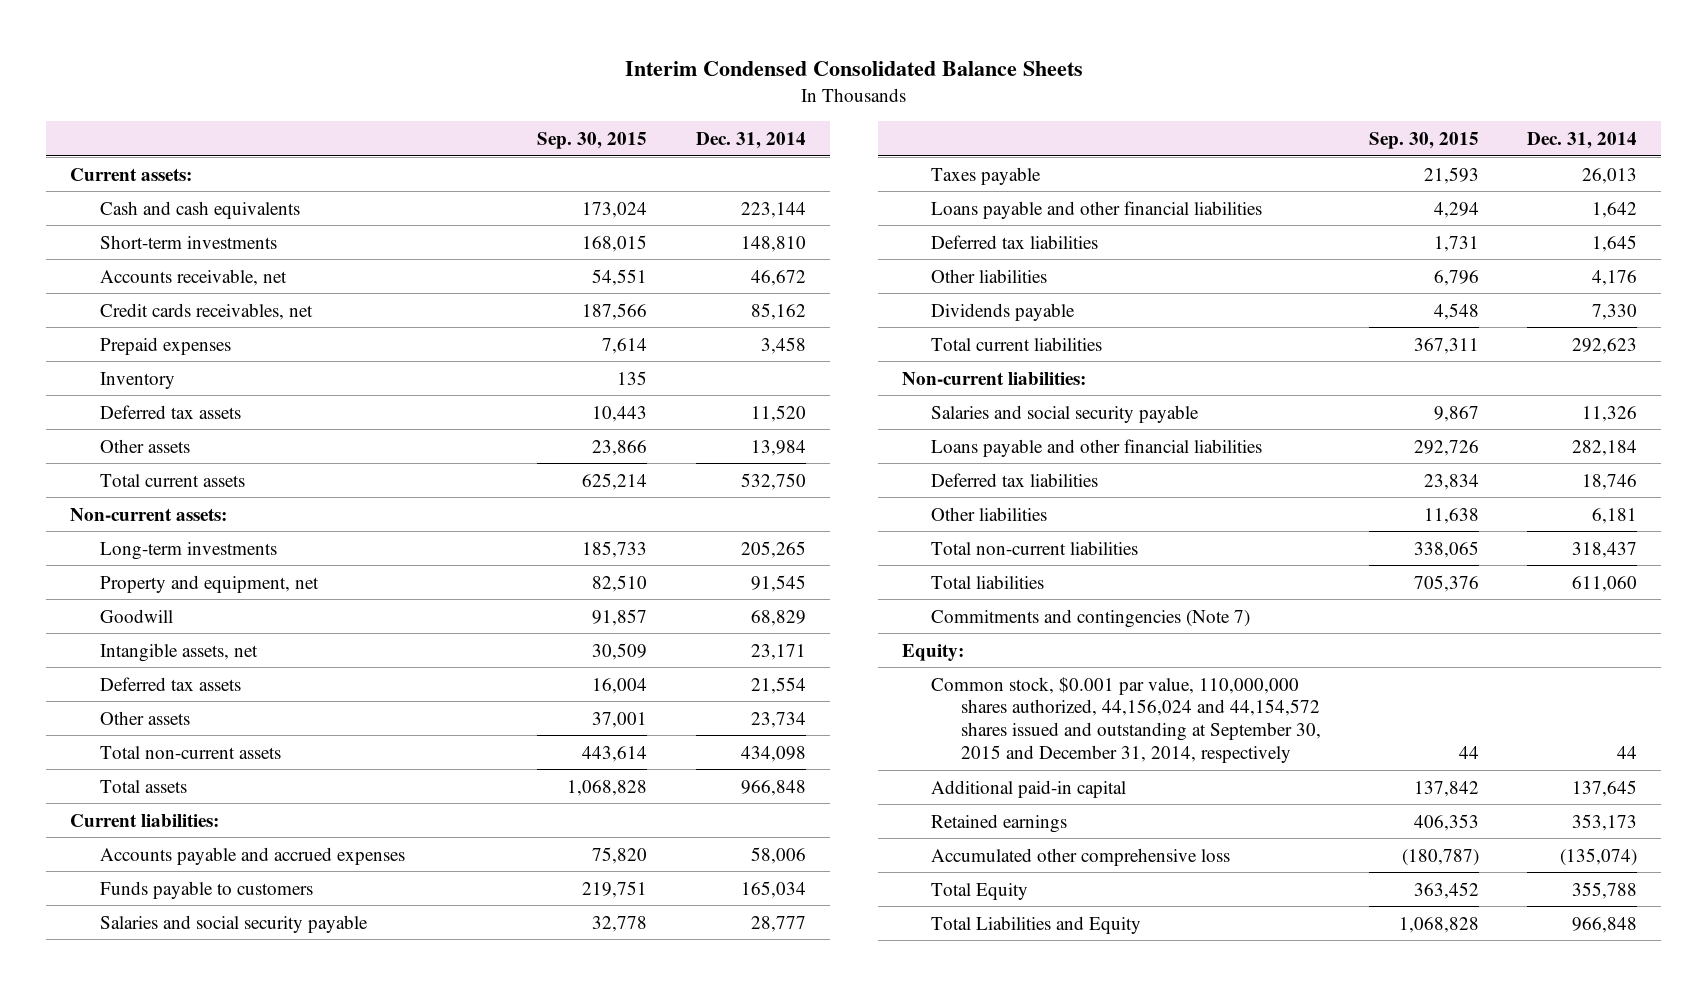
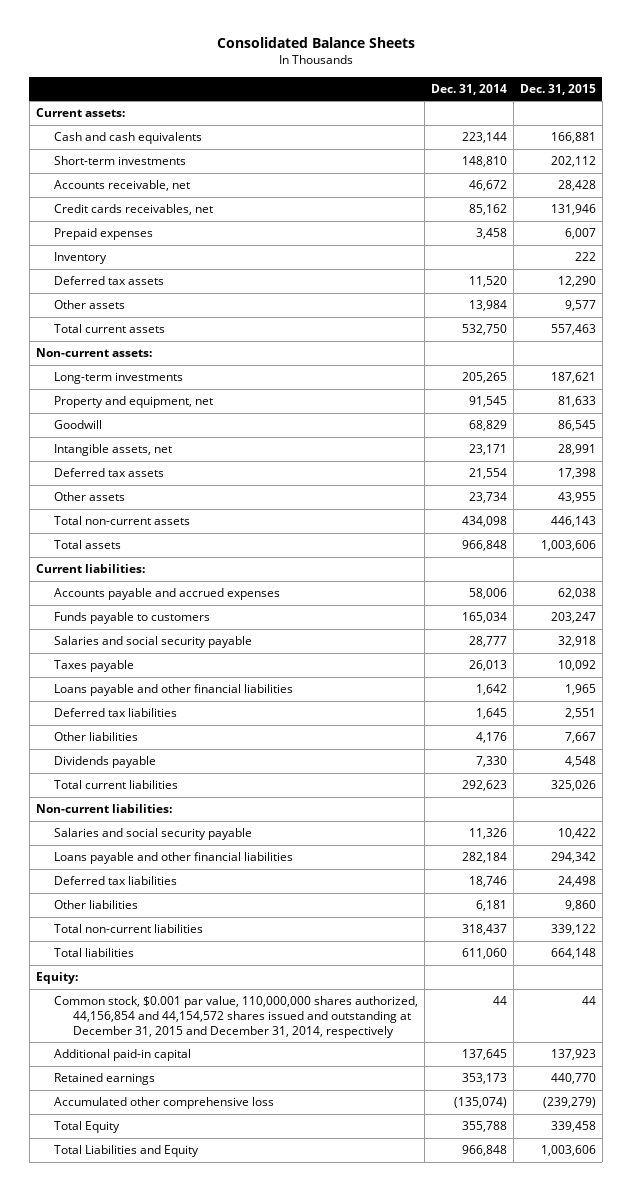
[624,61,1083,77] Interim Condensed Consolidated Balance Sheets -> [216,37,415,49] Consolidated Balance Sheets
[537,131,648,149] Sep. 30, 2015 -> none
none -> [519,83,596,95] Dec. 31, 2015
[931,608,1251,628] Commitments and contingencies (Note 7) -> none
[931,676,1321,764] Common stock, $0.001 par value, 110,000,000 shares authorized, 44,156,024 and 44,154,572 shares issued and outstanding at September 30, 2015 and December 31, 2014, respectively -> [54,996,419,1038] Common stock, $0.001 par value, 110,000,000 shares authorized, 44,156,854 and 44,154,572 shares issued and outstanding at December 31, 2015 and December 31, 2014, respectively

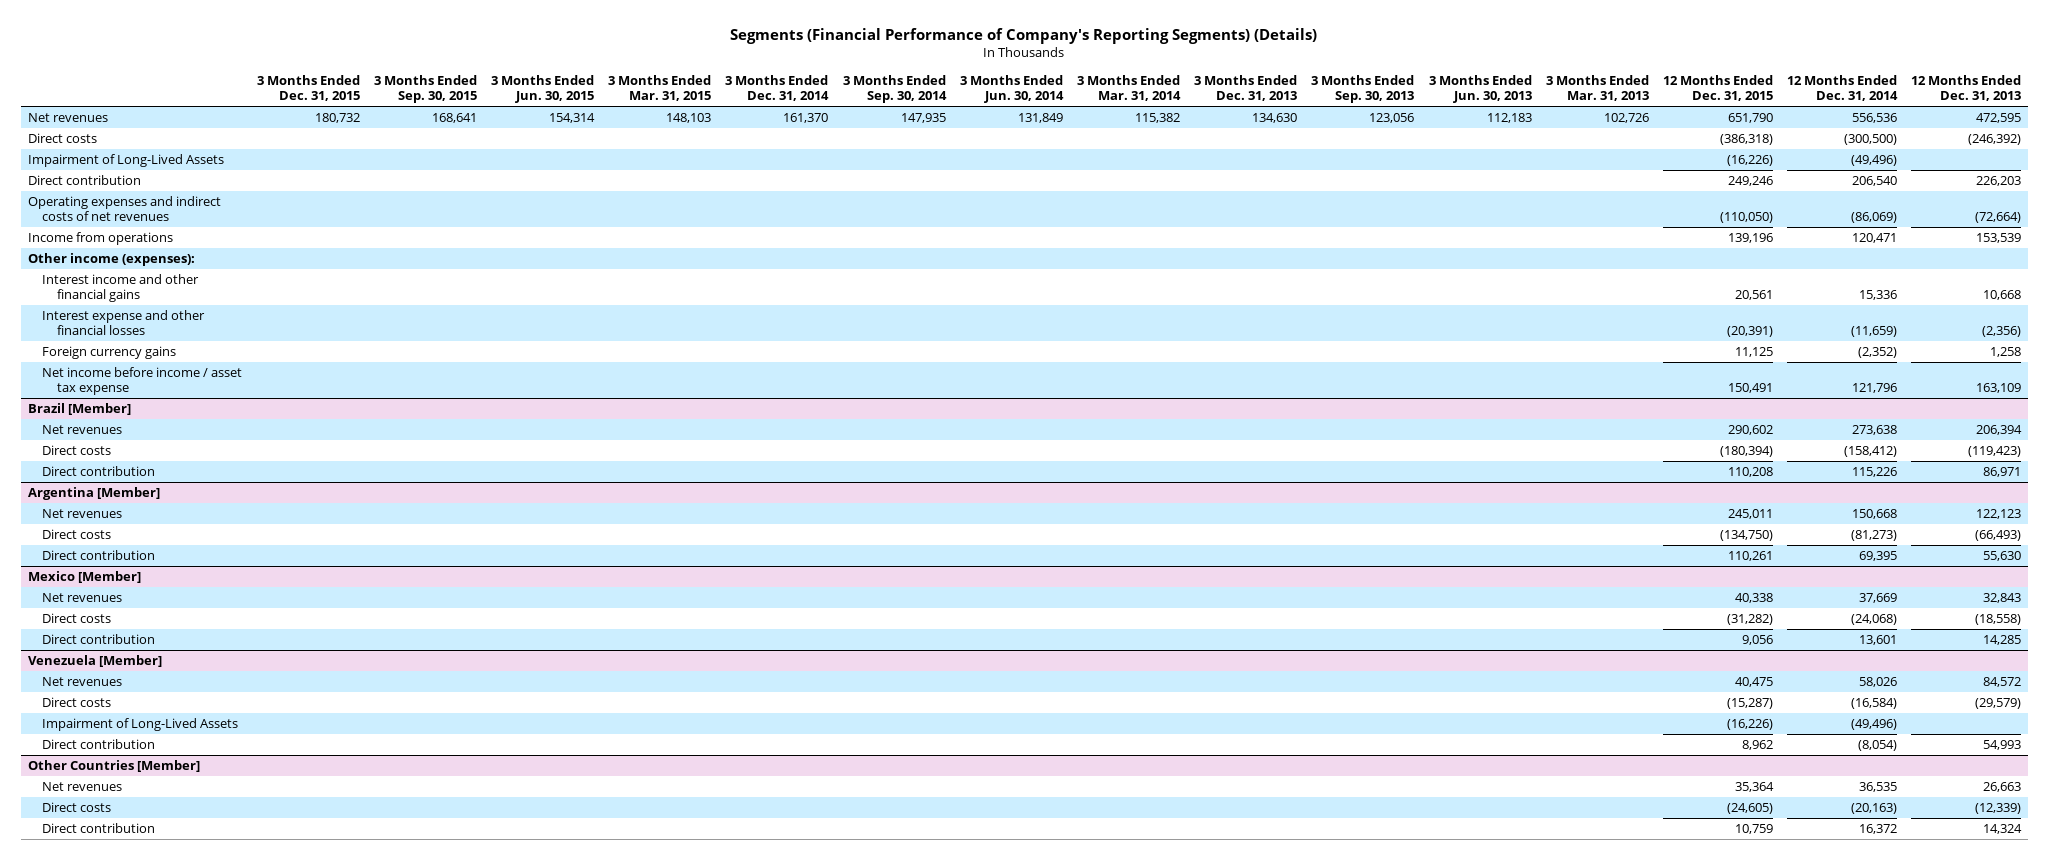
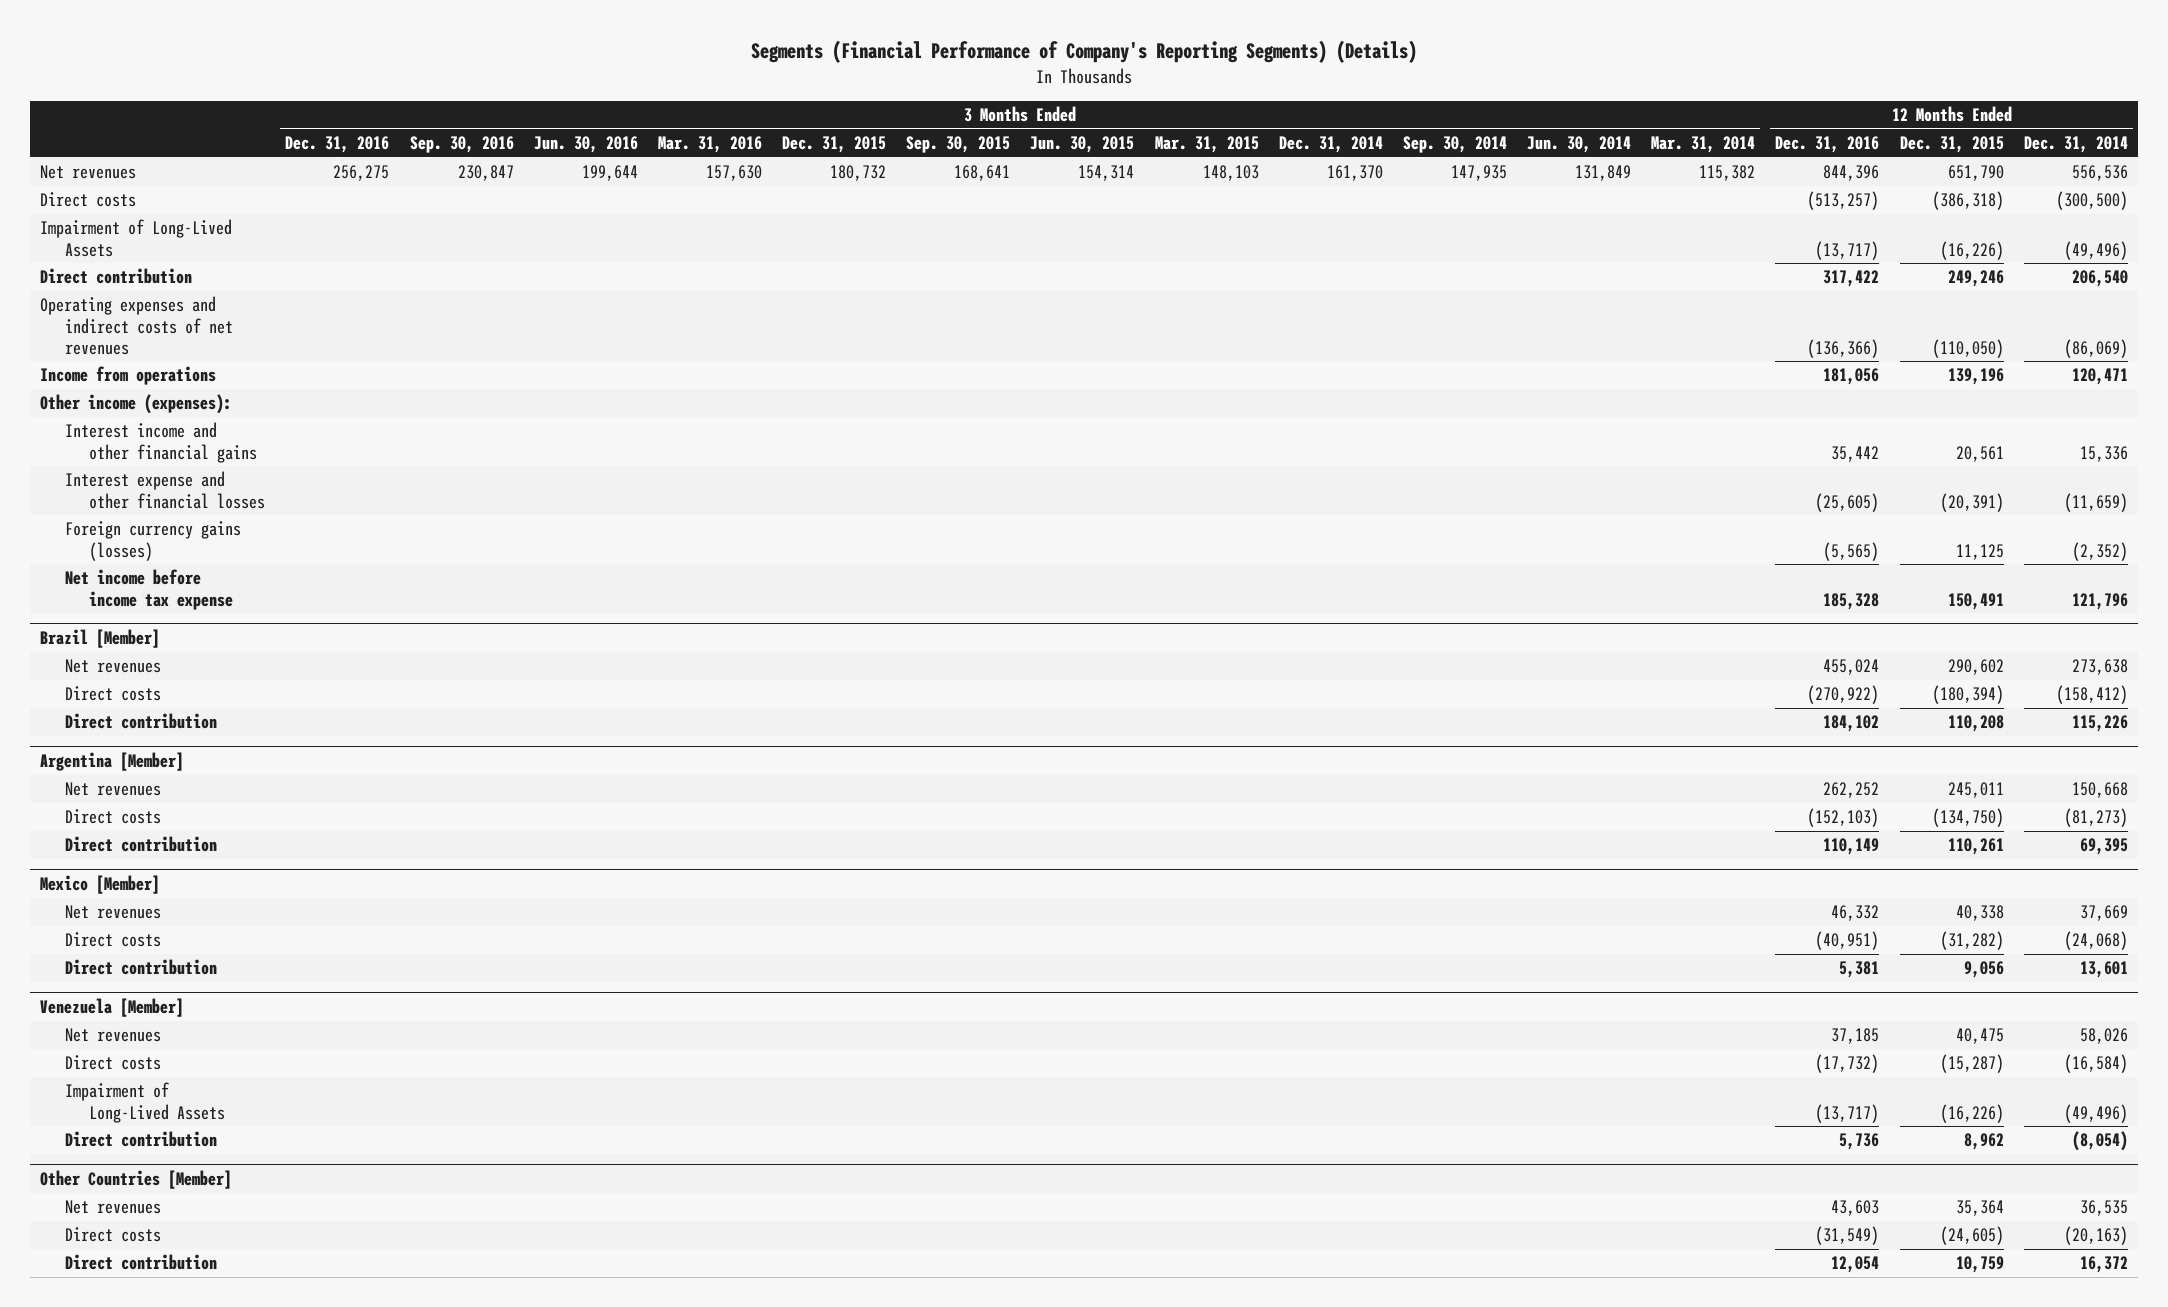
[1194,74,1298,102] 3 Months Ended Dec. 31, 2013 -> none
[1311,74,1415,104] 3 Months Ended Sep. 30, 2013 -> none
[1428,74,1532,104] 3 Months Ended Jun. 30, 2013 -> none
[1545,74,1649,102] 3 Months Ended Mar. 31, 2013 -> none
[1911,74,2022,102] 12 Months Ended Dec. 31, 2013 -> none
none -> [285,136,390,154] Dec. 31, 2016
none -> [409,136,514,154] Sep. 30, 2016
none -> [533,136,638,154] Jun. 30, 2016
none -> [657,136,762,154] Mar. 31, 2016
none -> [1775,136,1880,154] Dec. 31, 2016
[42,346,177,360] Foreign currency gains -> [64,521,241,561] Foreign currency gains (losses)
[42,367,243,396] Net income before income / asset tax expense -> [64,569,234,610] Net income before income tax expense

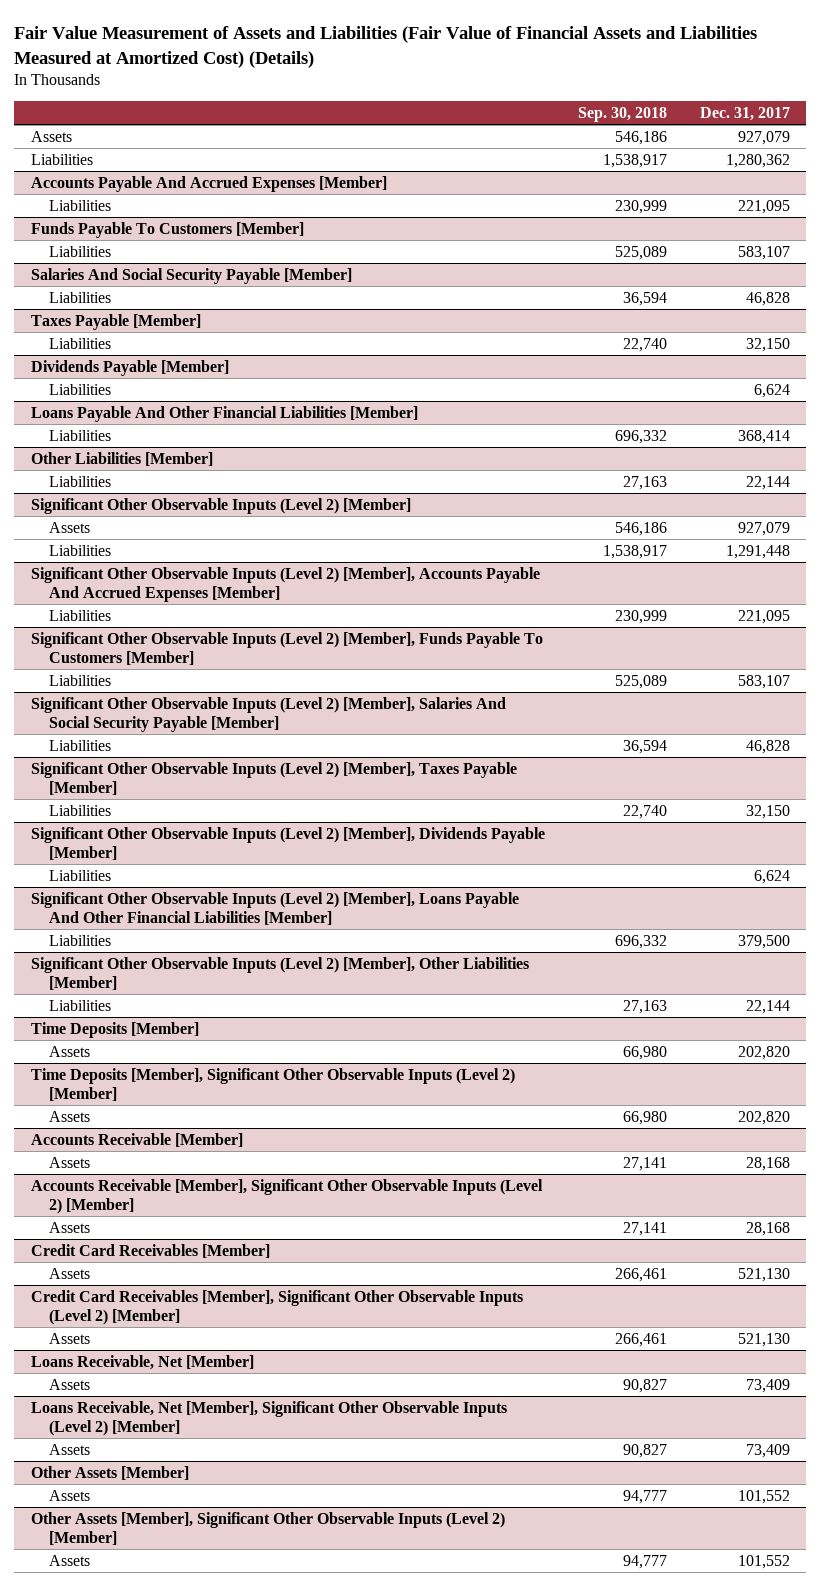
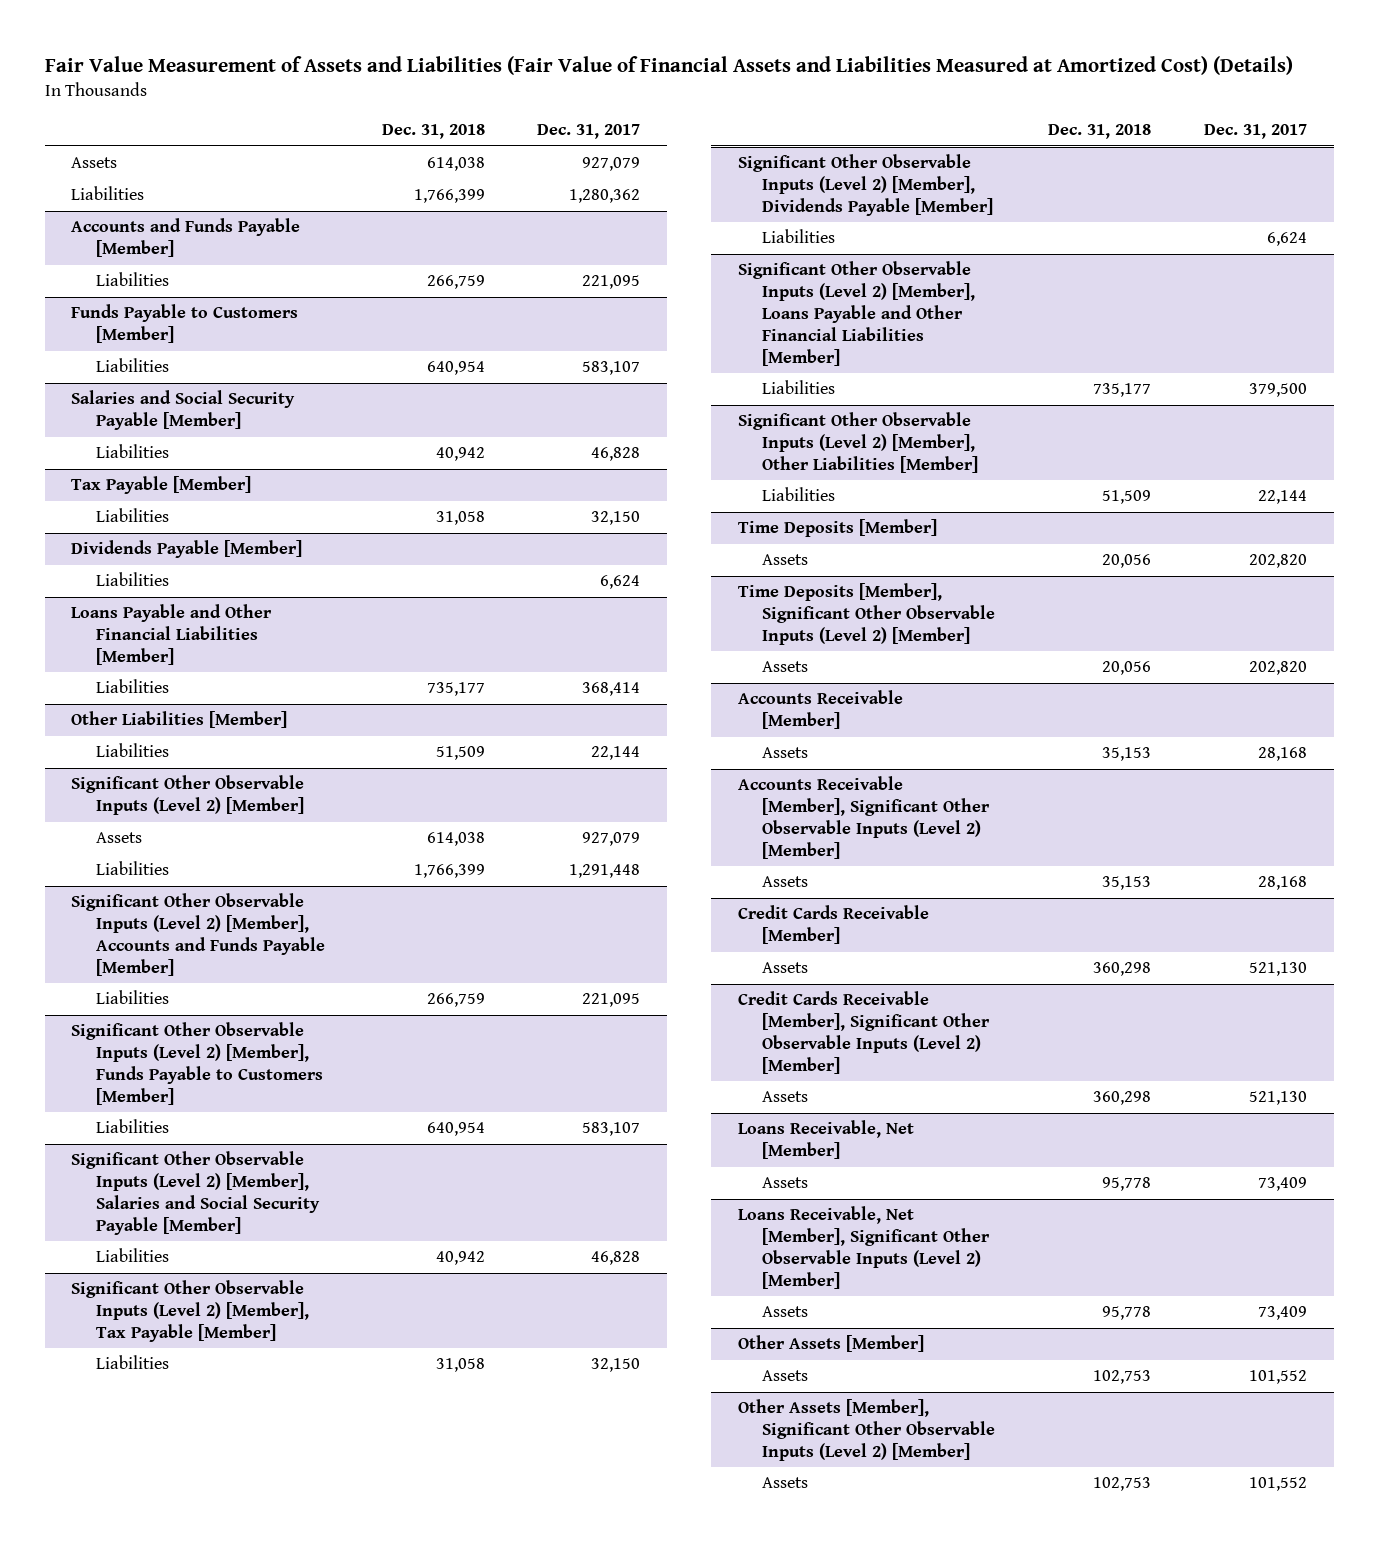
[577,106,667,122] Sep. 30, 2018 -> none
none -> [381,124,485,140] Dec. 31, 2018
[30,175,387,192] Accounts Payable And Accrued Expenses [Member] -> [71,218,301,258] Accounts and Funds Payable [Member]
[30,221,304,238] Funds Payable To Customers [Member] -> [71,304,299,344] Funds Payable to Customers [Member]
[30,267,352,284] Salaries And Social Security Payable [Member] -> [71,390,296,431] Salaries and Social Security Payable [Member]
[30,313,201,330] Taxes Payable [Member] -> [71,476,252,495] Tax Payable [Member]
[30,405,418,422] Loans Payable And Other Financial Liabilities [Member] -> [71,604,273,666] Loans Payable and Other Financial Liabilities [Member]
[30,566,540,602] Significant Other Observable Inputs (Level 2) [Member], Accounts Payable And Accrued Expenses [Member] -> [71,893,325,977] Significant Other Observable Inputs (Level 2) [Member], Accounts and Funds Payable [Member]
[30,631,543,665] Significant Other Observable Inputs (Level 2) [Member], Funds Payable To Customers [Member] -> [71,1022,323,1106] Significant Other Observable Inputs (Level 2) [Member], Funds Payable to Customers [Member]
[30,696,506,732] Significant Other Observable Inputs (Level 2) [Member], Salaries And Social Security Payable [Member] -> [71,1151,320,1236] Significant Other Observable Inputs (Level 2) [Member], Salaries and Social Security Payable [Member]
[30,761,517,795] Significant Other Observable Inputs (Level 2) [Member], Taxes Payable [Member] -> [71,1280,309,1343] Significant Other Observable Inputs (Level 2) [Member], Tax Payable [Member]
[30,891,519,925] Significant Other Observable Inputs (Level 2) [Member], Loans Payable And Other Financial Liabilities [Member] -> [737,261,976,366] Significant Other Observable Inputs (Level 2) [Member], Loans Payable and Other Financial Liabilities [Member]
[30,1243,270,1258] Credit Card Receivables [Member] -> [737,905,929,945] Credit Cards Receivable [Member]
[30,1289,523,1325] Credit Card Receivables [Member], Significant Other Observable Inputs (Level 2) [Member] -> [737,991,991,1075] Credit Cards Receivable [Member], Significant Other Observable Inputs (Level 2) [Member]

